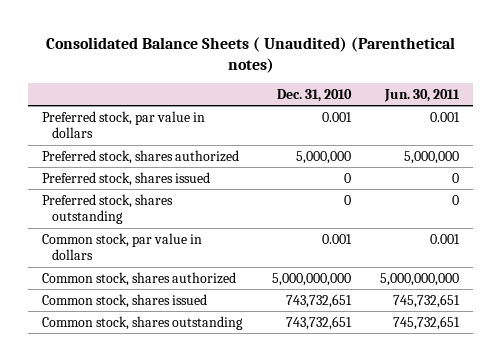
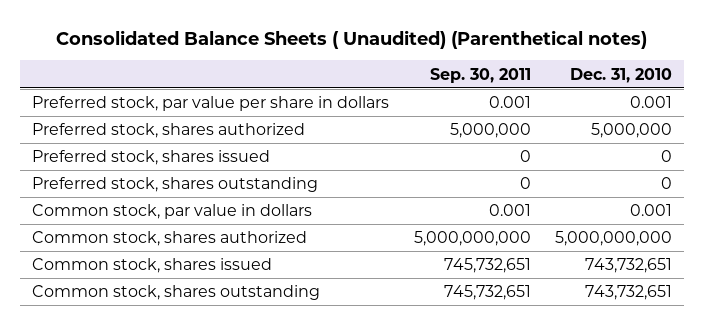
[383,88,460,102] Jun. 30, 2011 -> none
none -> [429,67,531,83] Sep. 30, 2011
[42,110,206,139] Preferred stock, par value in dollars -> [32,96,390,112] Preferred stock, par value per share in dollars

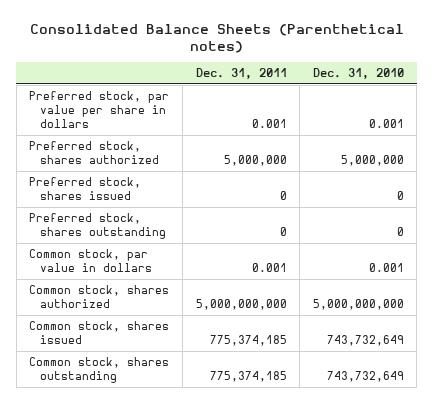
[56,29,648,49] Consolidated Balance Sheets ( Unaudited) (Parenthetical notes) -> [29,23,404,53] Consolidated Balance Sheets (Parenthetical notes)
[429,67,531,83] Sep. 30, 2011 -> none
none -> [195,67,287,79] Dec. 31, 2011
[584,258,672,274] 743,732,651 -> [326,335,404,347] 743,732,649
[584,285,672,301] 743,732,651 -> [326,371,404,383] 743,732,649

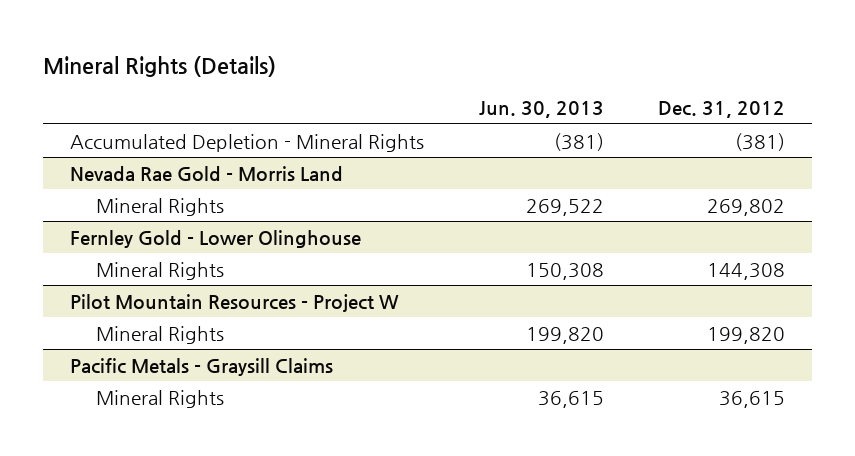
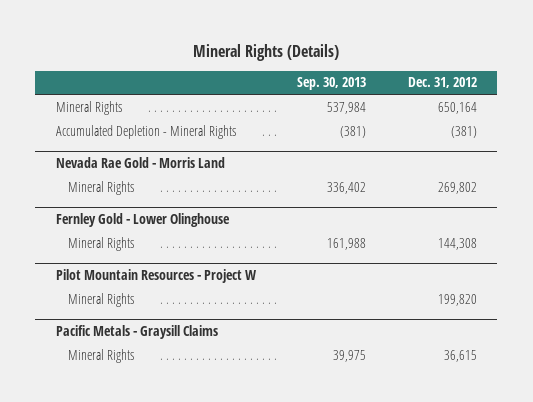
[478,101,604,119] Jun. 30, 2013 -> none
none -> [297,77,367,91] Sep. 30, 2013
none -> [55,100,122,115] Mineral Rights

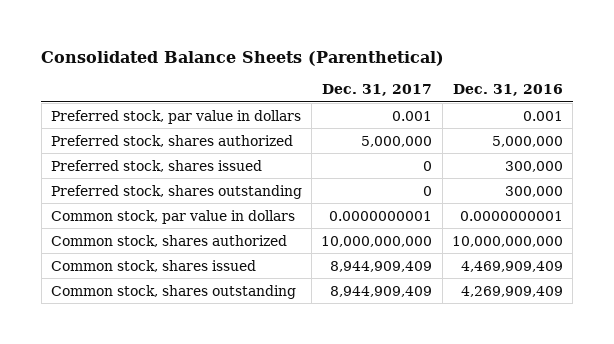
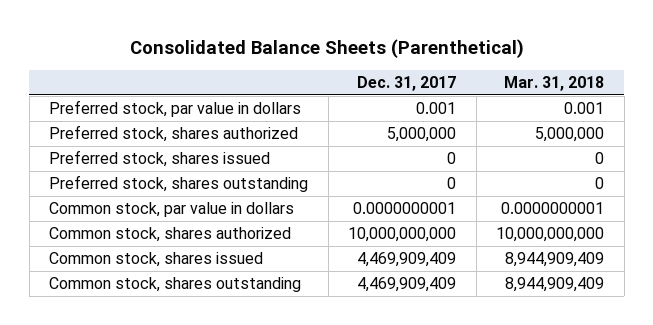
[453,84,564,97] Dec. 31, 2016 -> none
none -> [504,75,605,91] Mar. 31, 2018
[330,260,433,272] 8,944,909,409 -> [357,252,457,268] 4,469,909,409
[330,285,433,297] 8,944,909,409 -> [357,277,457,293] 4,469,909,409

